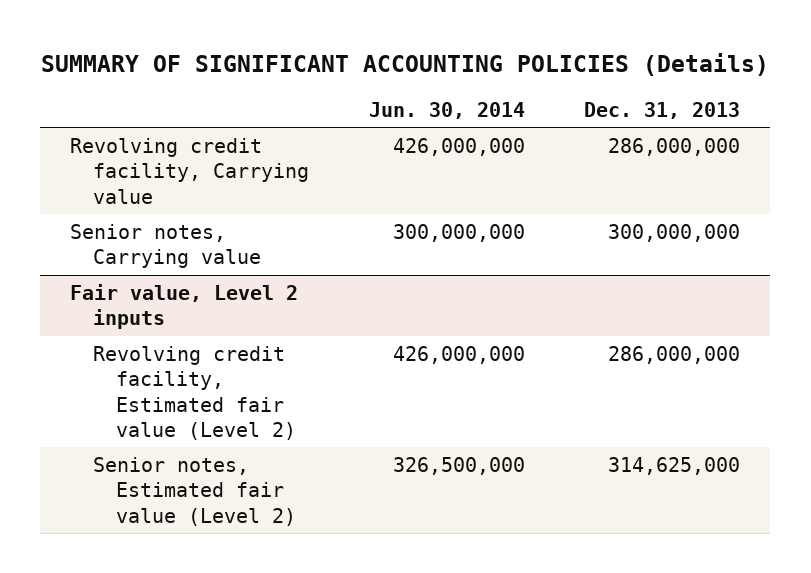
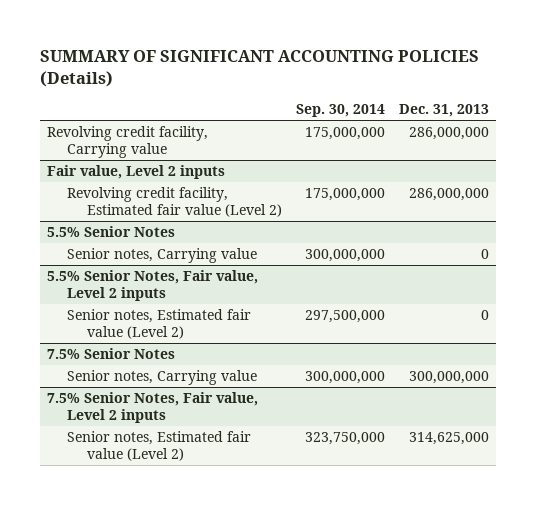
[368,101,525,119] Jun. 30, 2014 -> none
none -> [295,104,385,118] Sep. 30, 2014
[70,224,262,269] Senior notes, Carrying value -> none
none -> [47,225,176,237] 5.5% Senior Notes
none -> [67,247,258,263] Senior notes, Carrying value
none -> [47,269,259,302] 5.5% Senior Notes, Fair value, Level 2 inputs
none -> [67,308,252,340] Senior notes, Estimated fair value (Level 2)
none -> [47,347,176,359] 7.5% Senior Notes
none -> [67,369,258,385] Senior notes, Carrying value
none -> [47,391,259,424] 7.5% Senior Notes, Fair value, Level 2 inputs

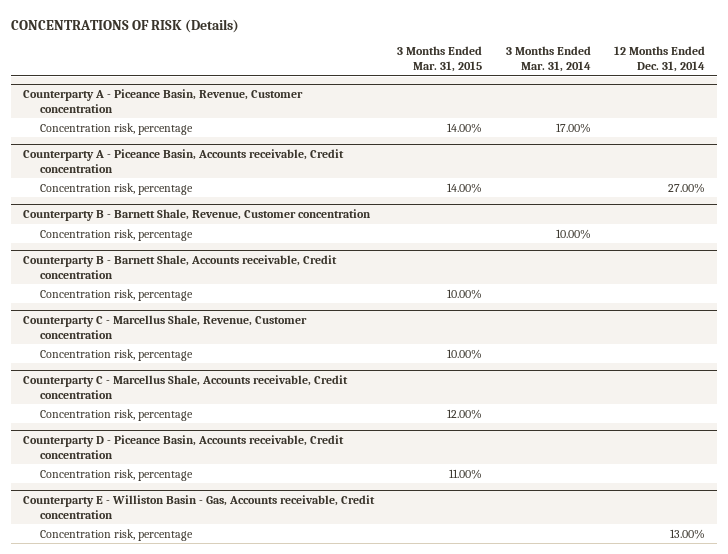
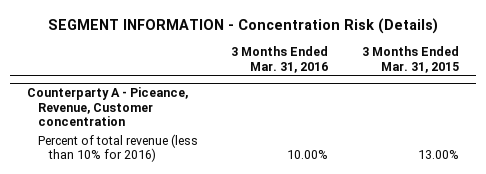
[10,18,239,33] CONCENTRATIONS OF RISK (Details) -> [48,17,439,34] SEGMENT INFORMATION - Concentration Risk (Details)
[505,46,591,73] 3 Months Ended Mar. 31, 2014 -> none
[614,46,706,73] 12 Months Ended Dec. 31, 2014 -> none
none -> [231,45,329,73] 3 Months Ended Mar. 31, 2016
[39,122,193,135] Concentration risk, percentage -> none
[22,149,344,173] Counterparty A - Piceance Basin, Accounts receivable, Credit concentration -> none
[39,182,193,195] Concentration risk, percentage -> none
[22,209,371,222] Counterparty B - Barnett Shale, Revenue, Customer concentration -> none
[39,228,193,241] Concentration risk, percentage -> none
[22,255,337,279] Counterparty B - Barnett Shale, Accounts receivable, Credit concentration -> none
[39,288,193,301] Concentration risk, percentage -> none
[22,315,307,339] Counterparty C - Marcellus Shale, Revenue, Customer concentration -> none
[39,348,193,361] Concentration risk, percentage -> none
[22,375,348,399] Counterparty C - Marcellus Shale, Accounts receivable, Credit concentration -> none
[39,408,193,421] Concentration risk, percentage -> none
[22,435,344,459] Counterparty D - Piceance Basin, Accounts receivable, Credit concentration -> none
[39,468,193,481] Concentration risk, percentage -> none
[22,495,375,519] Counterparty E - Williston Basin - Gas, Accounts receivable, Credit concentration -> none
[39,528,193,541] Concentration risk, percentage -> none
[22,89,303,113] Counterparty A - Piceance Basin, Revenue, Customer concentration -> [27,86,189,127] Counterparty A - Piceance, Revenue, Customer concentration
none -> [37,133,198,163] Percent of total revenue (less than 10% for 2016)

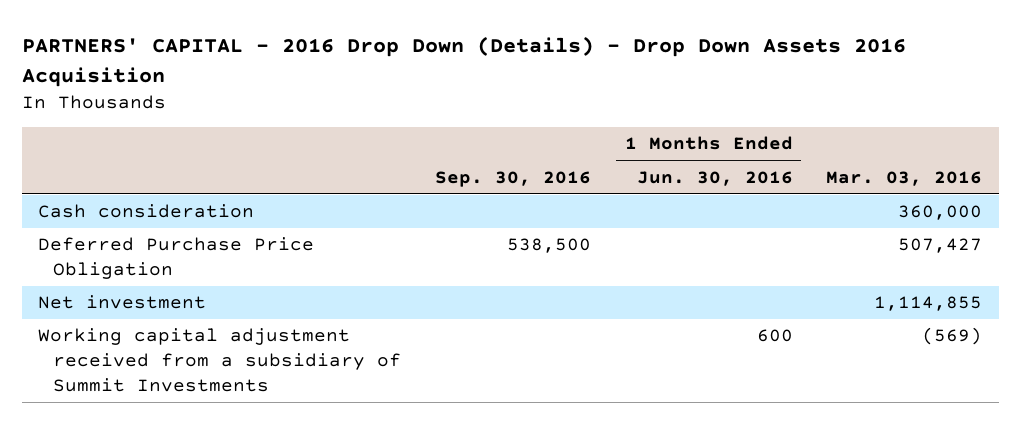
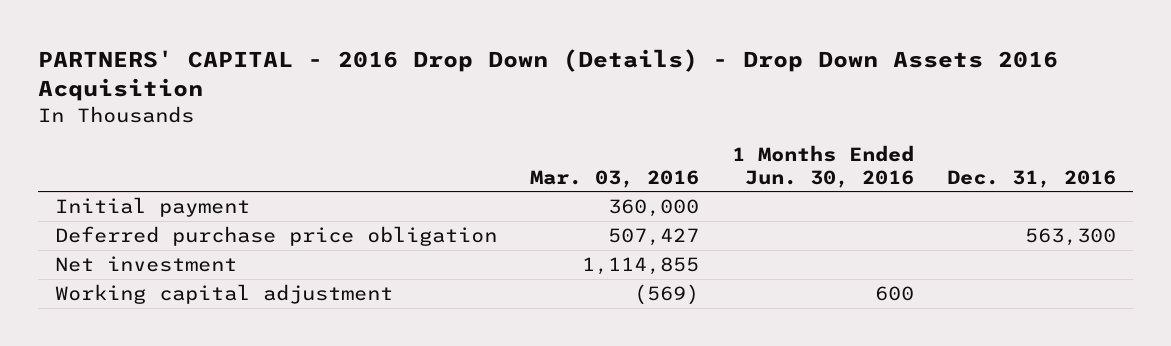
[434,170,591,187] Sep. 30, 2016 -> none
none -> [947,169,1117,188] Dec. 31, 2016
[38,204,255,219] Cash consideration -> [54,196,250,217] Initial payment
[38,237,315,280] Deferred Purchase Price Obligation -> [54,225,497,246] Deferred purchase price obligation
[38,328,402,392] Working capital adjustment received from a subsidiary of Summit Investments -> [54,283,393,304] Working capital adjustment

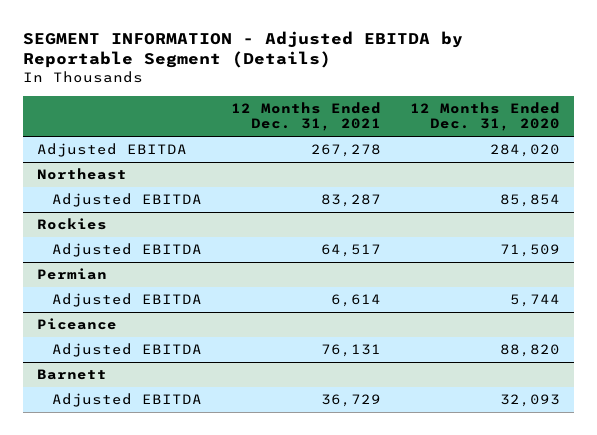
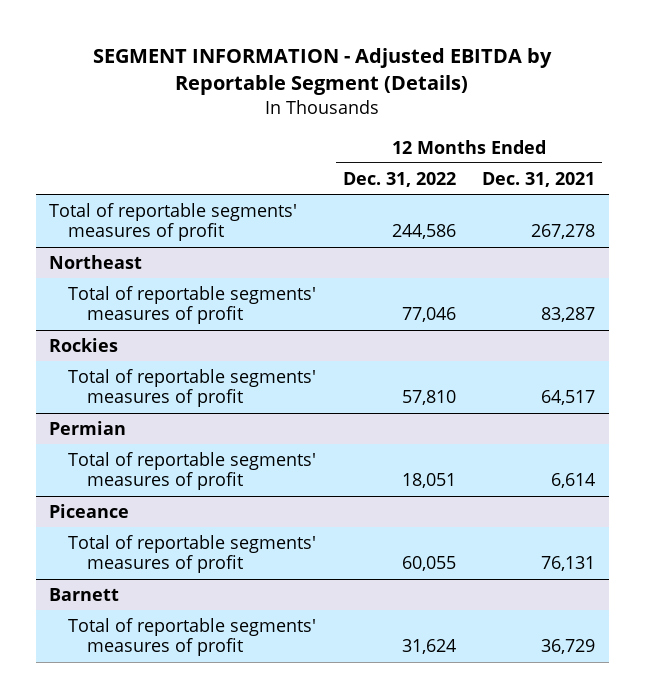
[409,101,560,132] 12 Months Ended Dec. 31, 2020 -> none
none -> [342,171,456,187] Dec. 31, 2022
[37,143,188,158] Adjusted EBITDA -> [49,202,298,242] Total of reportable segments' measures of profit
[52,193,203,208] Adjusted EBITDA -> [68,285,317,325] Total of reportable segments' measures of profit
[52,243,203,258] Adjusted EBITDA -> [68,368,317,408] Total of reportable segments' measures of profit
[52,293,203,308] Adjusted EBITDA -> [68,451,317,491] Total of reportable segments' measures of profit
[52,343,203,358] Adjusted EBITDA -> [68,534,317,574] Total of reportable segments' measures of profit
[52,393,203,408] Adjusted EBITDA -> [68,617,317,657] Total of reportable segments' measures of profit

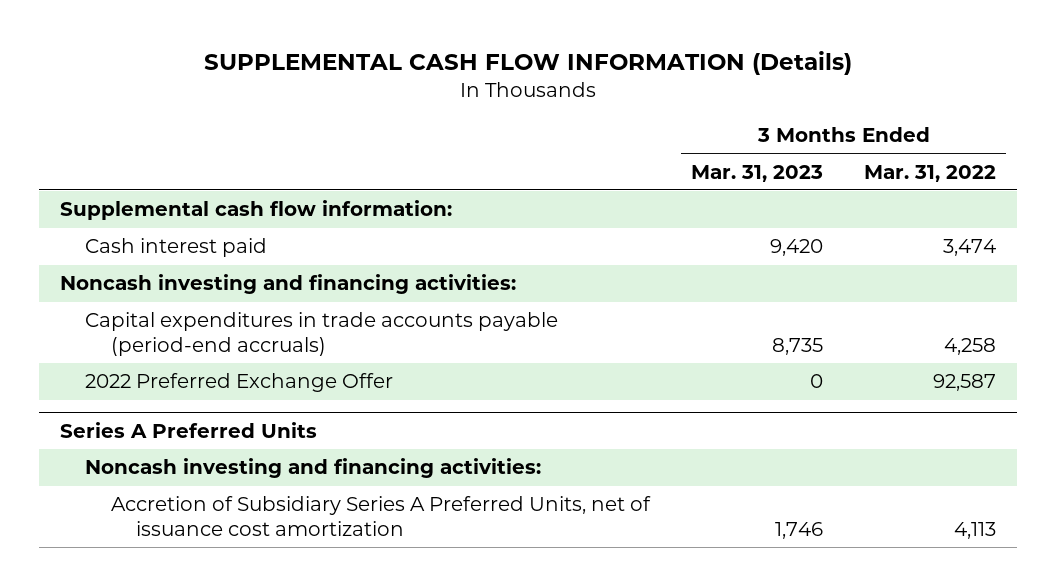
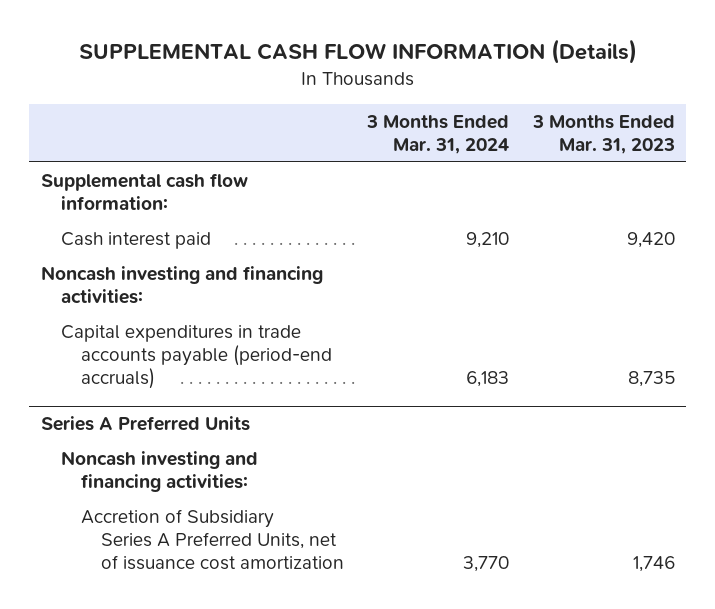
[864,164,997,182] Mar. 31, 2022 -> none
none -> [366,114,510,154] 3 Months Ended Mar. 31, 2024
[85,373,394,393] 2022 Preferred Exchange Offer -> none

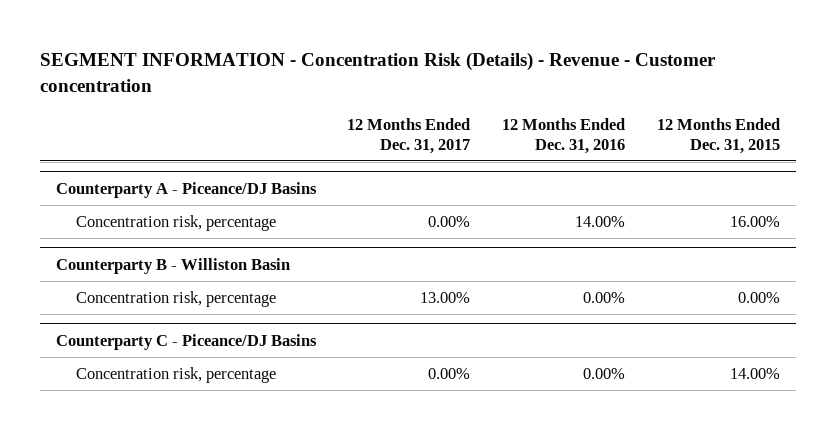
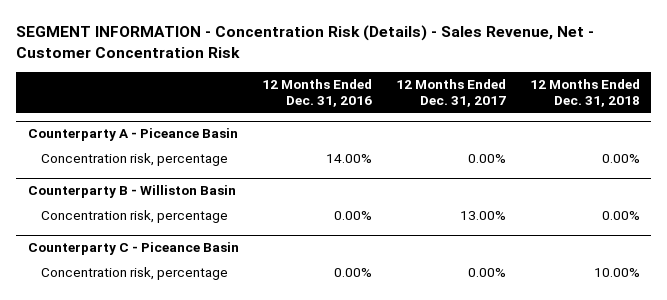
[39,51,716,92] SEGMENT INFORMATION - Concentration Risk (Details) - Revenue - Customer concentration -> [15,24,594,59] SEGMENT INFORMATION - Concentration Risk (Details) - Sales Revenue, Net - Customer Concentration Risk
[657,118,781,154] 12 Months Ended Dec. 31, 2015 -> none
none -> [529,78,640,107] 12 Months Ended Dec. 31, 2018
[55,181,317,198] Counterparty A - Piceance/DJ Basins -> [27,128,238,142] Counterparty A - Piceance Basin
[55,333,317,350] Counterparty C - Piceance/DJ Basins -> [27,242,239,256] Counterparty C - Piceance Basin

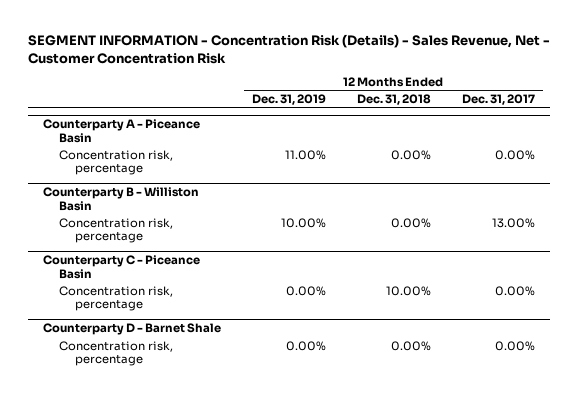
[262,78,373,107] 12 Months Ended Dec. 31, 2016 -> none
none -> [252,94,327,106] Dec. 31, 2019
none -> [43,323,222,336] Counterparty D - Barnet Shale
none -> [59,340,174,367] Concentration risk, percentage

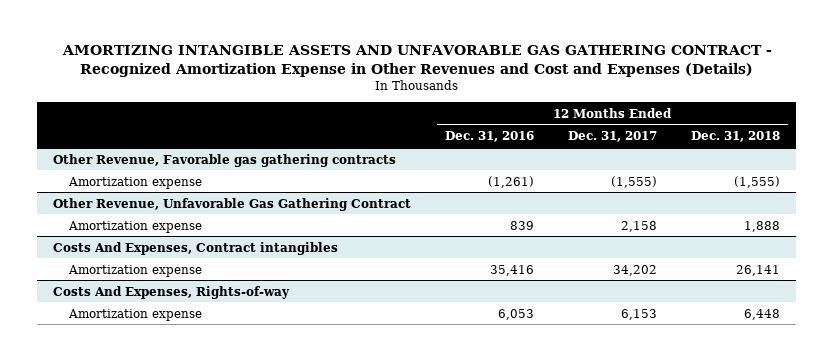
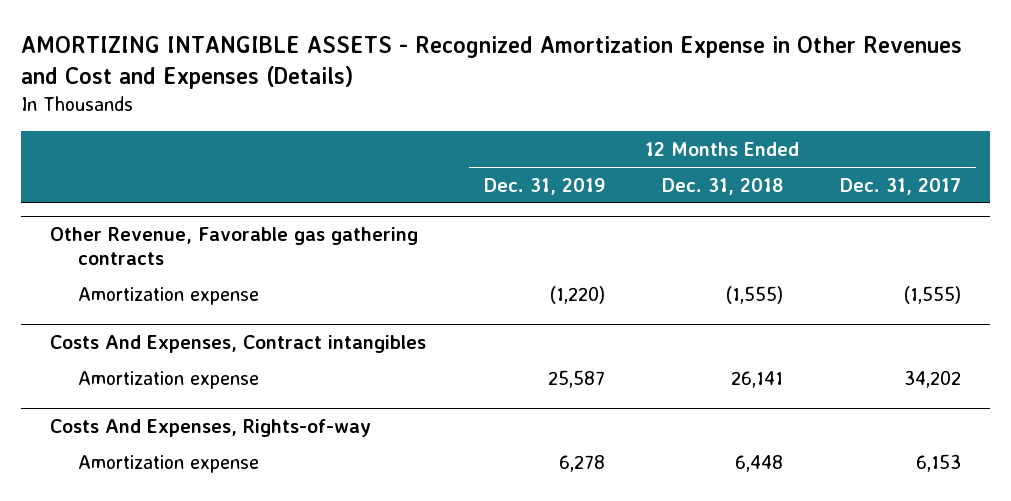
[61,45,772,78] AMORTIZING INTANGIBLE ASSETS AND UNFAVORABLE GAS GATHERING CONTRACT - Recognized Amortization Expense in Other Revenues and Cost and Expenses (Details) -> [21,35,963,89] AMORTIZING INTANGIBLE ASSETS - Recognized Amortization Expense in Other Revenues and Cost and Expenses (Details)
[445,131,535,143] Dec. 31, 2016 -> none
none -> [483,177,605,195] Dec. 31, 2019
[53,197,412,211] Other Revenue, Unfavorable Gas Gathering Contract -> none
[67,220,202,233] Amortization expense -> none

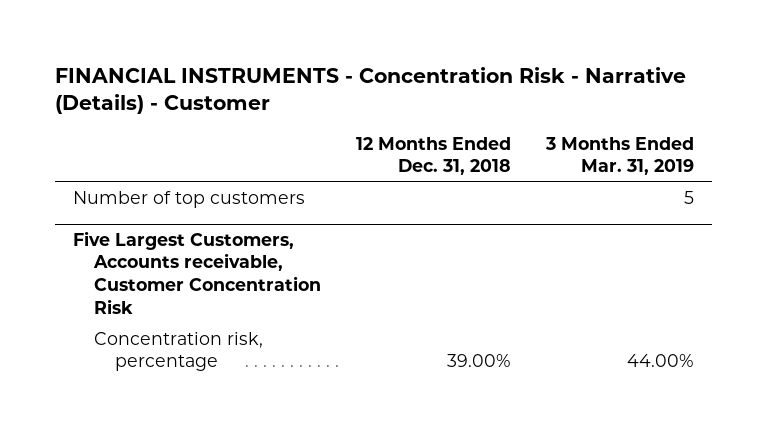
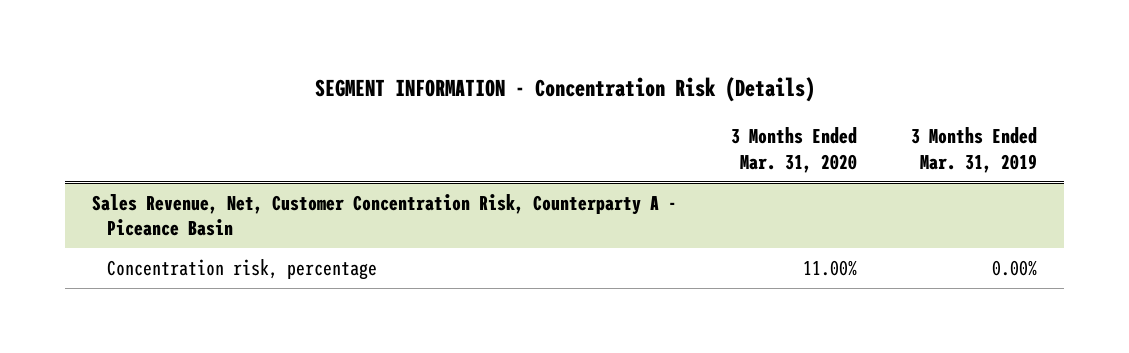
[55,66,687,115] FINANCIAL INSTRUMENTS - Concentration Risk - Narrative (Details) - Customer -> [314,77,815,103] SEGMENT INFORMATION - Concentration Risk (Details)
[356,136,512,176] 12 Months Ended Dec. 31, 2018 -> none
none -> [731,127,858,173] 3 Months Ended Mar. 31, 2020
[73,190,306,208] Number of top customers -> none
[73,230,322,314] Five Largest Customers, Accounts receivable, Customer Concentration Risk -> none
none -> [91,194,677,237] Sales Revenue, Net, Customer Concentration Risk, Counterparty A - Piceance Basin
[627,354,695,368] 44.00% -> [992,260,1038,277] 0.00%

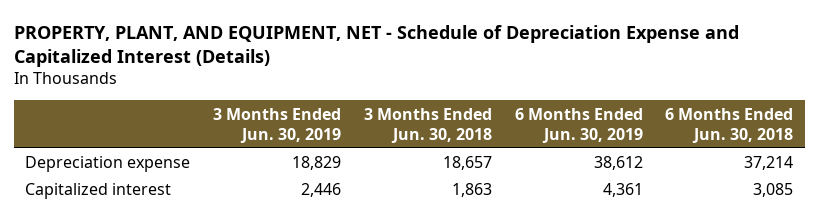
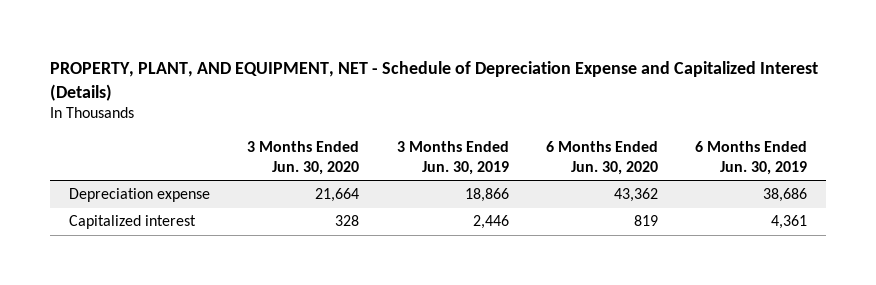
[363,107,492,143] 3 Months Ended Jun. 30, 2018 -> none
[665,107,794,143] 6 Months Ended Jun. 30, 2018 -> none
none -> [247,140,360,175] 3 Months Ended Jun. 30, 2020
none -> [545,140,658,175] 6 Months Ended Jun. 30, 2020
[292,156,342,171] 18,829 -> [464,188,509,203] 18,866
[593,156,643,171] 38,612 -> [763,188,808,203] 38,686

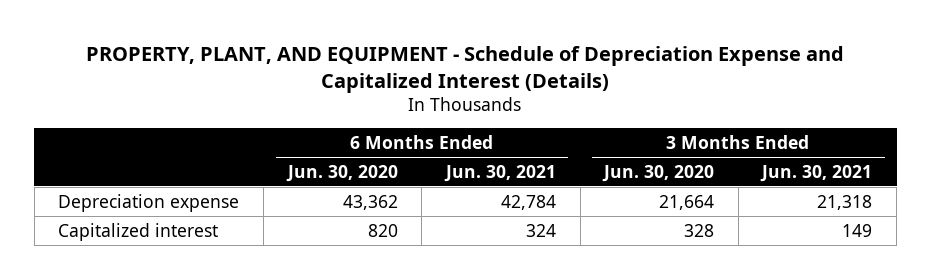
[50,60,819,101] PROPERTY, PLANT, AND EQUIPMENT, NET - Schedule of Depreciation Expense and Capitalized Interest (Details) -> [86,46,845,93] PROPERTY, PLANT, AND EQUIPMENT - Schedule of Depreciation Expense and Capitalized Interest (Details)
[396,140,509,175] 3 Months Ended Jun. 30, 2019 -> none
[695,140,808,175] 6 Months Ended Jun. 30, 2019 -> none
none -> [443,164,556,182] Jun. 30, 2021
none -> [760,164,873,182] Jun. 30, 2021
[633,215,658,227] 819 -> [367,223,398,237] 820

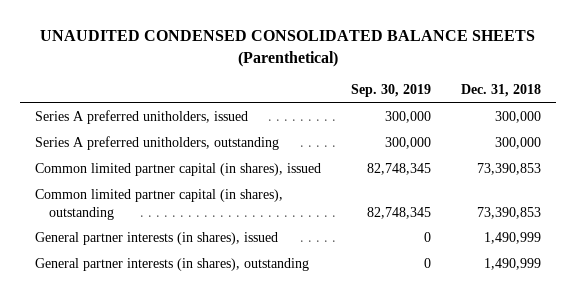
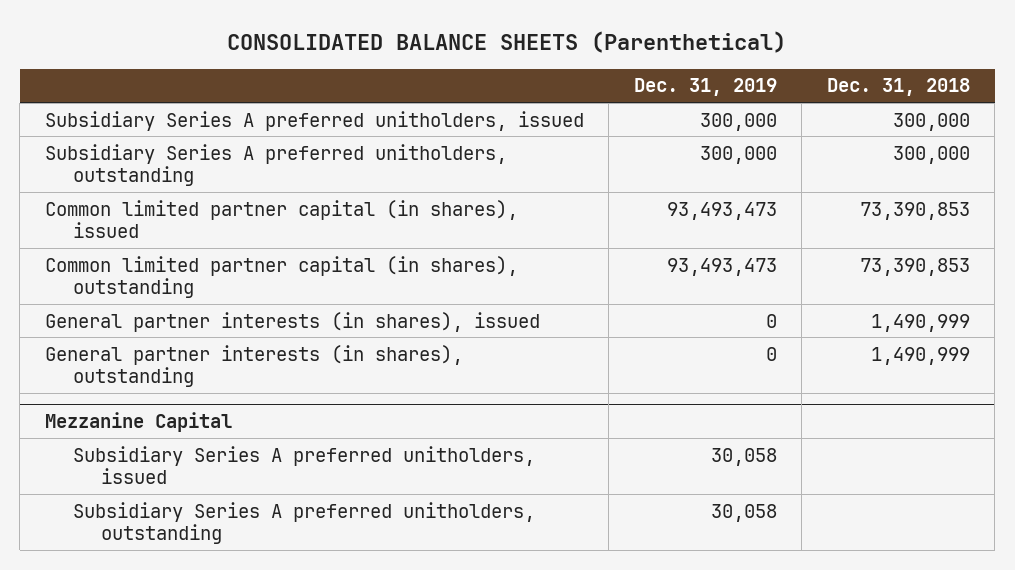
[39,30,535,68] UNAUDITED CONDENSED CONSOLIDATED BALANCE SHEETS (Parenthetical) -> [227,30,787,53] CONSOLIDATED BALANCE SHEETS (Parenthetical)
[350,84,431,98] Sep. 30, 2019 -> none
none -> [633,78,777,97] Dec. 31, 2019
[34,110,248,125] Series A preferred unitholders, issued -> [44,110,584,131] Subsidiary Series A preferred unitholders, issued
[34,136,279,151] Series A preferred unitholders, outstanding -> [44,143,507,187] Subsidiary Series A preferred unitholders, outstanding
none -> [44,412,232,433] Mezzanine Capital
none -> [72,445,535,485] Subsidiary Series A preferred unitholders, issued
none -> [72,501,535,545] Subsidiary Series A preferred unitholders, outstanding

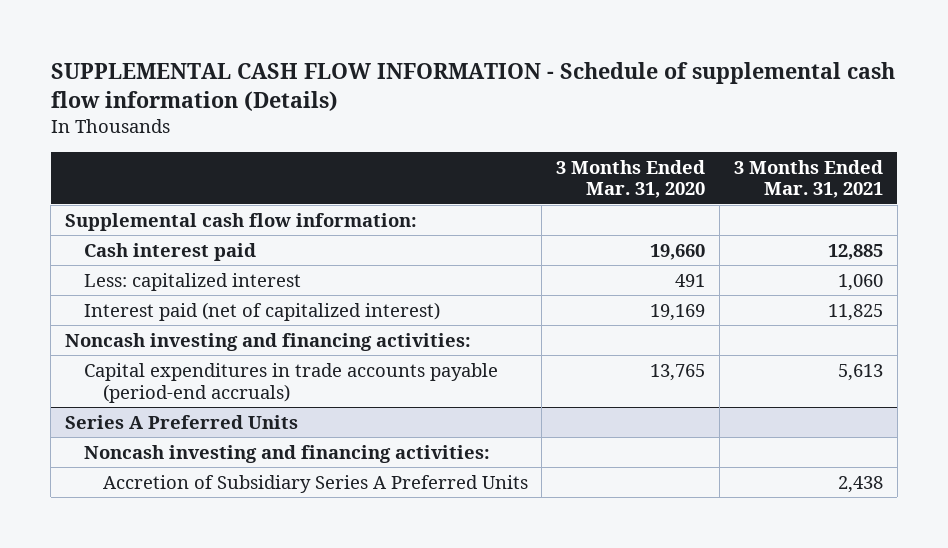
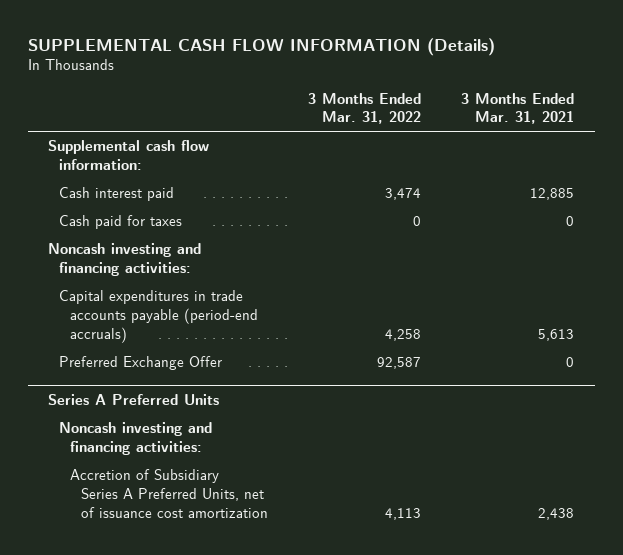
[50,62,895,112] SUPPLEMENTAL CASH FLOW INFORMATION - Schedule of supplemental cash flow information (Details) -> [28,37,496,56] SUPPLEMENTAL CASH FLOW INFORMATION (Details)
[556,159,706,199] 3 Months Ended Mar. 31, 2020 -> none
none -> [308,92,422,125] 3 Months Ended Mar. 31, 2022
[83,272,301,291] Less: capitalized interest -> none
[83,301,440,321] Interest paid (net of capitalized interest) -> none
none -> [59,215,183,230] Cash paid for taxes
none -> [59,356,223,371] Preferred Exchange Offer
[102,474,528,493] Accretion of Subsidiary Series A Preferred Units -> [69,469,268,518] Accretion of Subsidiary Series A Preferred Units, net of issuance cost amortization

